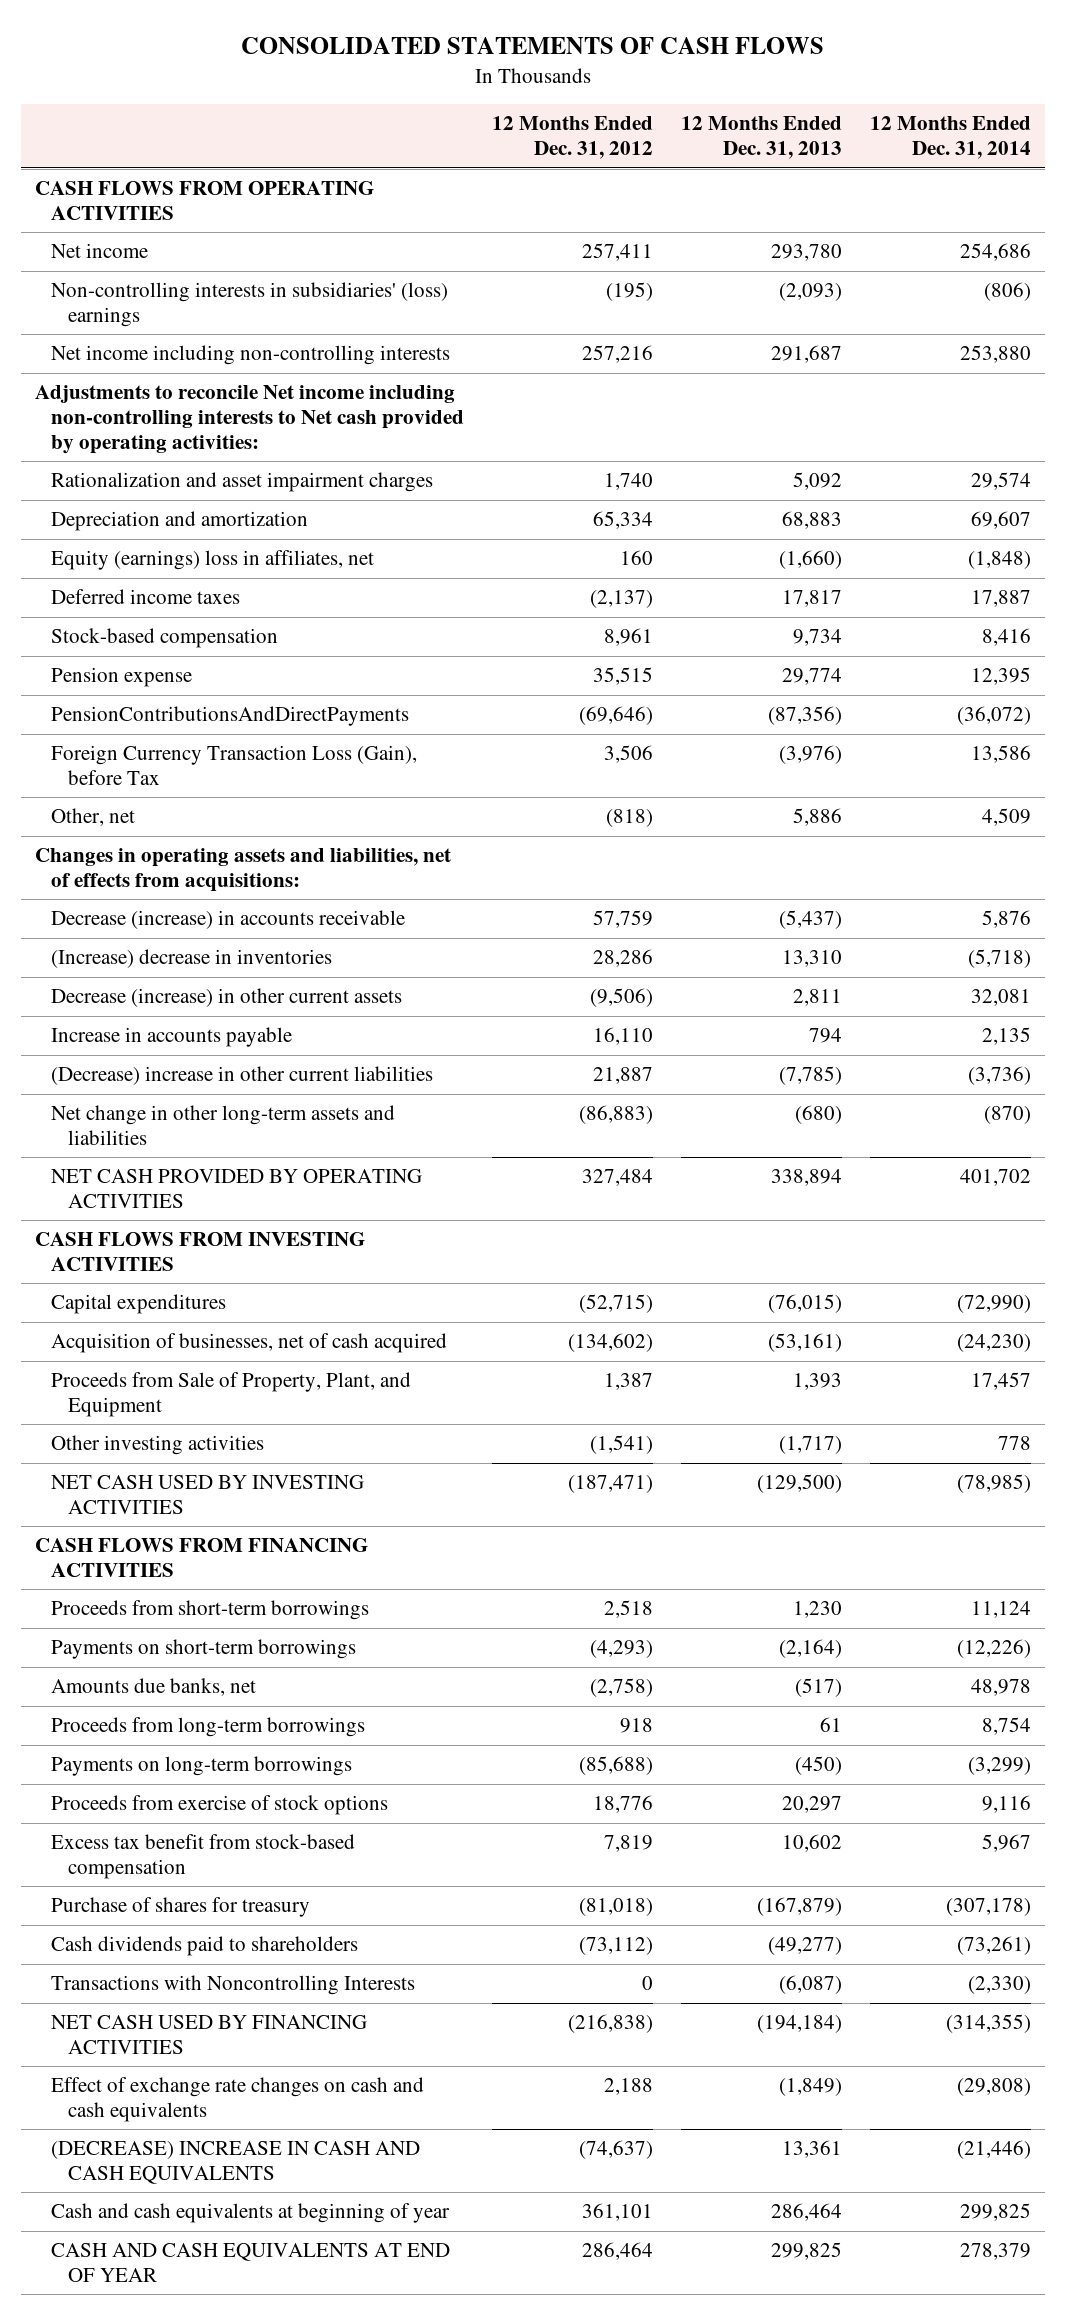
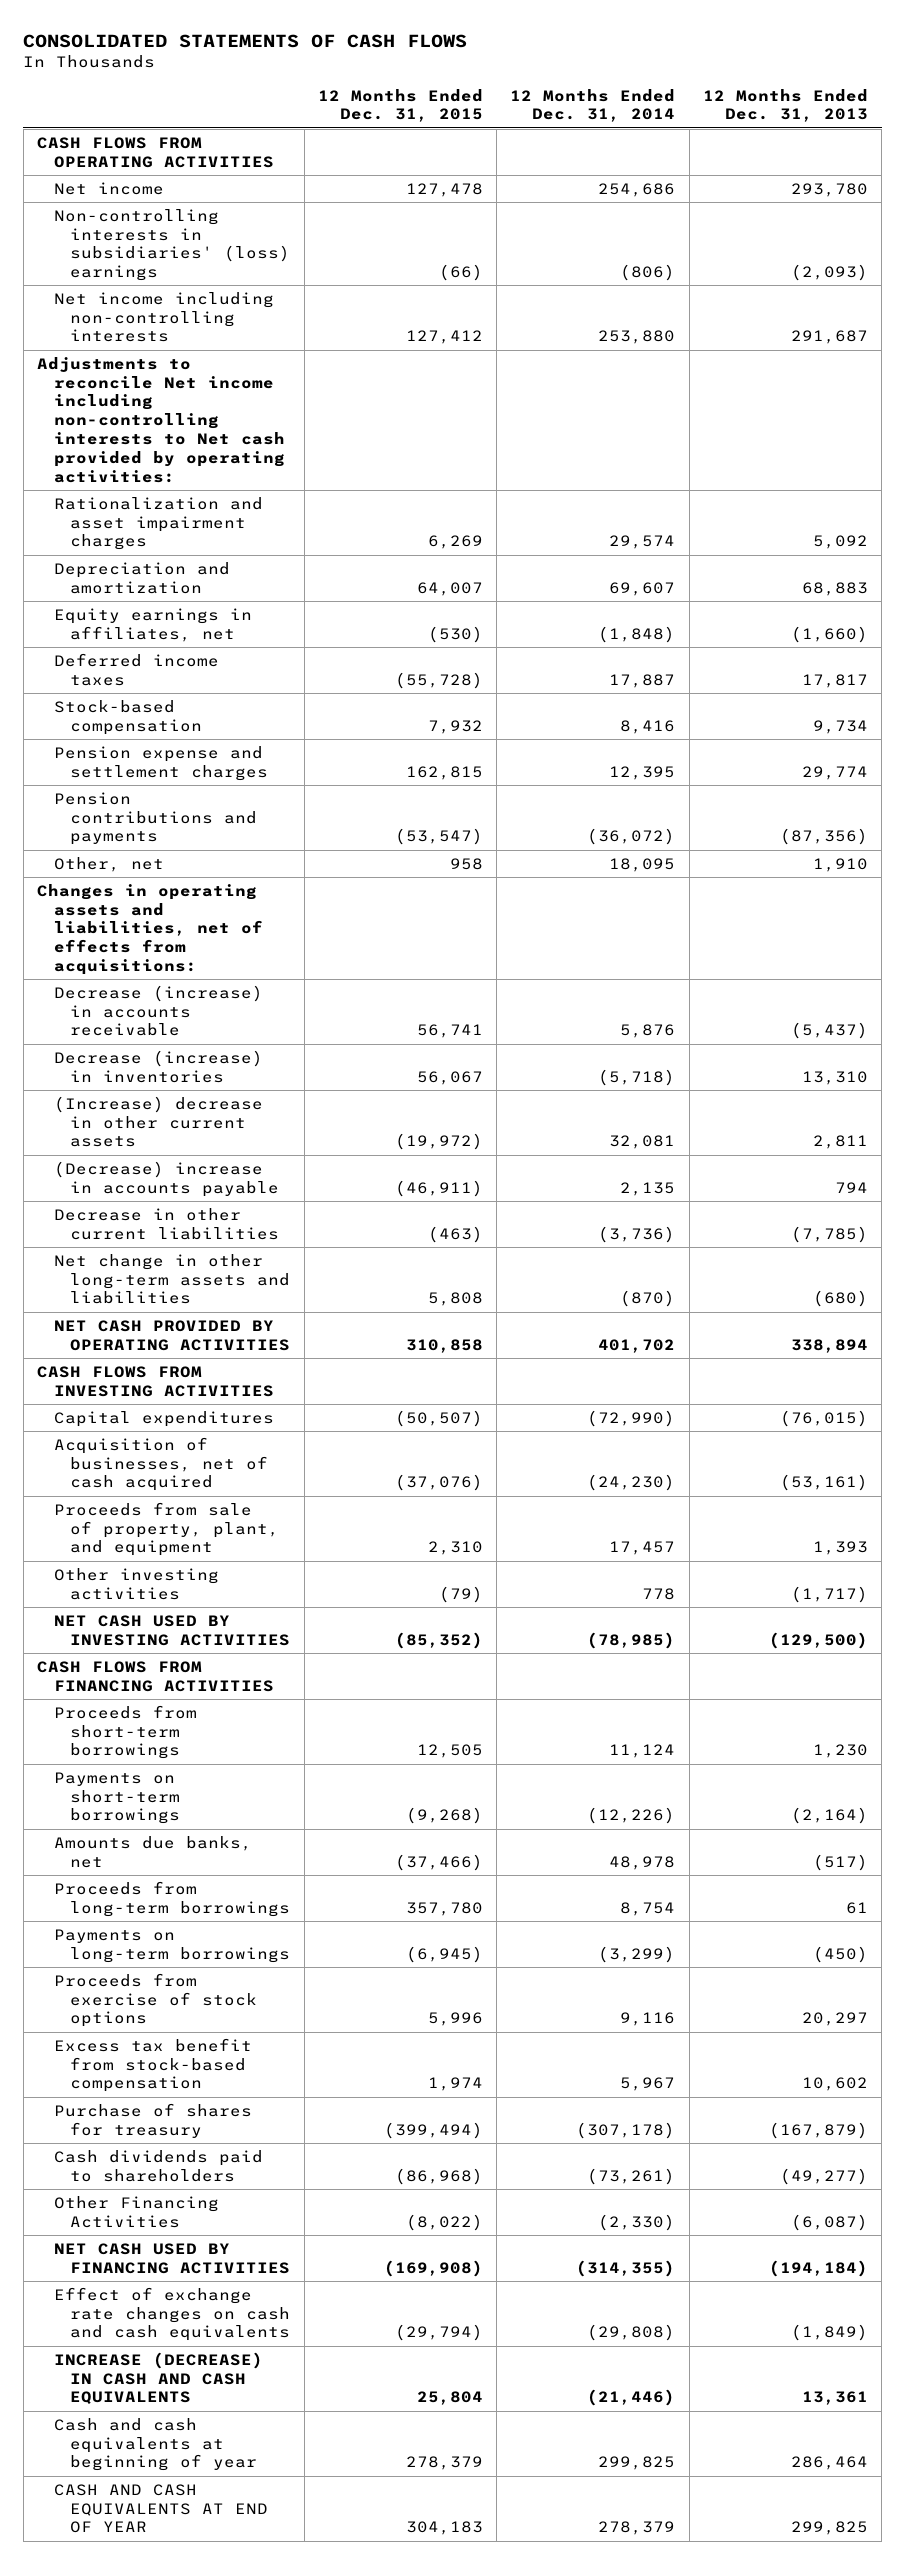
[492,116,654,160] 12 Months Ended Dec. 31, 2012 -> none
none -> [317,88,483,123] 12 Months Ended Dec. 31, 2015
[51,550,375,571] Equity (earnings) loss in affiliates, net -> [53,607,252,642] Equity earnings in affiliates, net
[51,745,418,786] Foreign Currency Transaction Loss (Gain), before Tax -> none
[51,667,193,688] Pension expense -> [53,745,269,781] Pension expense and settlement charges
[51,706,410,727] PensionContributionsAndDirectPayments -> [53,791,258,846] Pension contributions and payments
[793,808,843,827] 5,886 -> [813,857,869,872] 1,910
[981,808,1031,827] 4,509 -> [609,857,676,872] 18,095
[51,949,333,969] (Increase) decrease in inventories -> [53,1049,263,1083] Decrease (increase) in inventories
[51,988,403,1008] Decrease (increase) in other current assets -> [53,1095,263,1148] (Increase) decrease in other current assets
[51,1027,293,1048] Increase in accounts payable -> [53,1160,280,1197] (Decrease) increase in accounts payable
[51,1066,434,1086] (Decrease) increase in other current liabilities -> [53,1207,280,1240] Decrease in other current liabilities
[51,1372,412,1418] Proceeds from Sale of Property, Plant, and Equipment -> [53,1501,280,1557] Proceeds from sale of property, plant, and equipment
[51,1975,416,1996] Transactions with Noncontrolling Interests -> [53,2195,219,2228] Other Financing Activities
[51,2141,421,2185] (DECREASE) INCREASE IN CASH AND CASH EQUIVALENTS -> [53,2351,263,2406] INCREASE (DECREASE) IN CASH AND CASH EQUIVALENTS

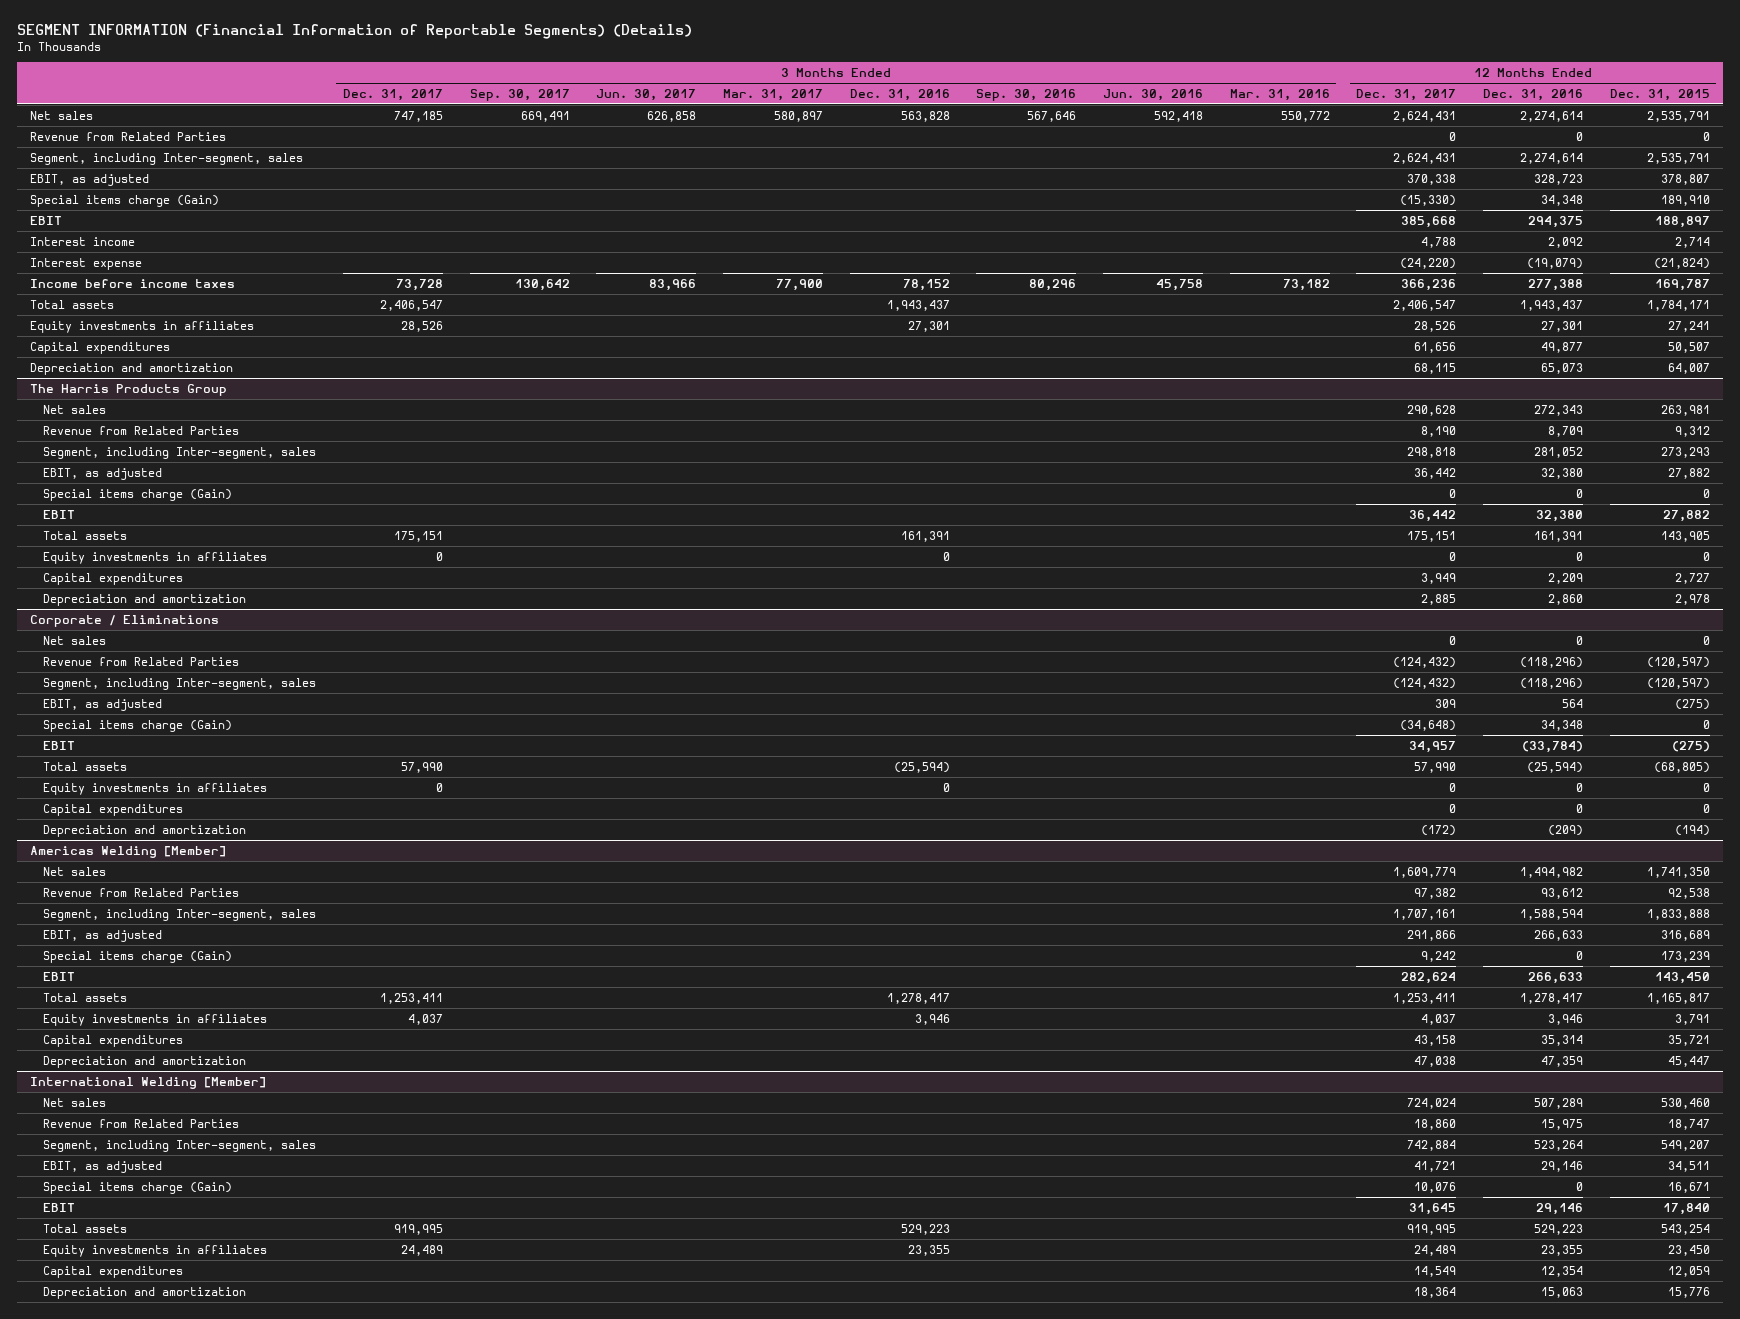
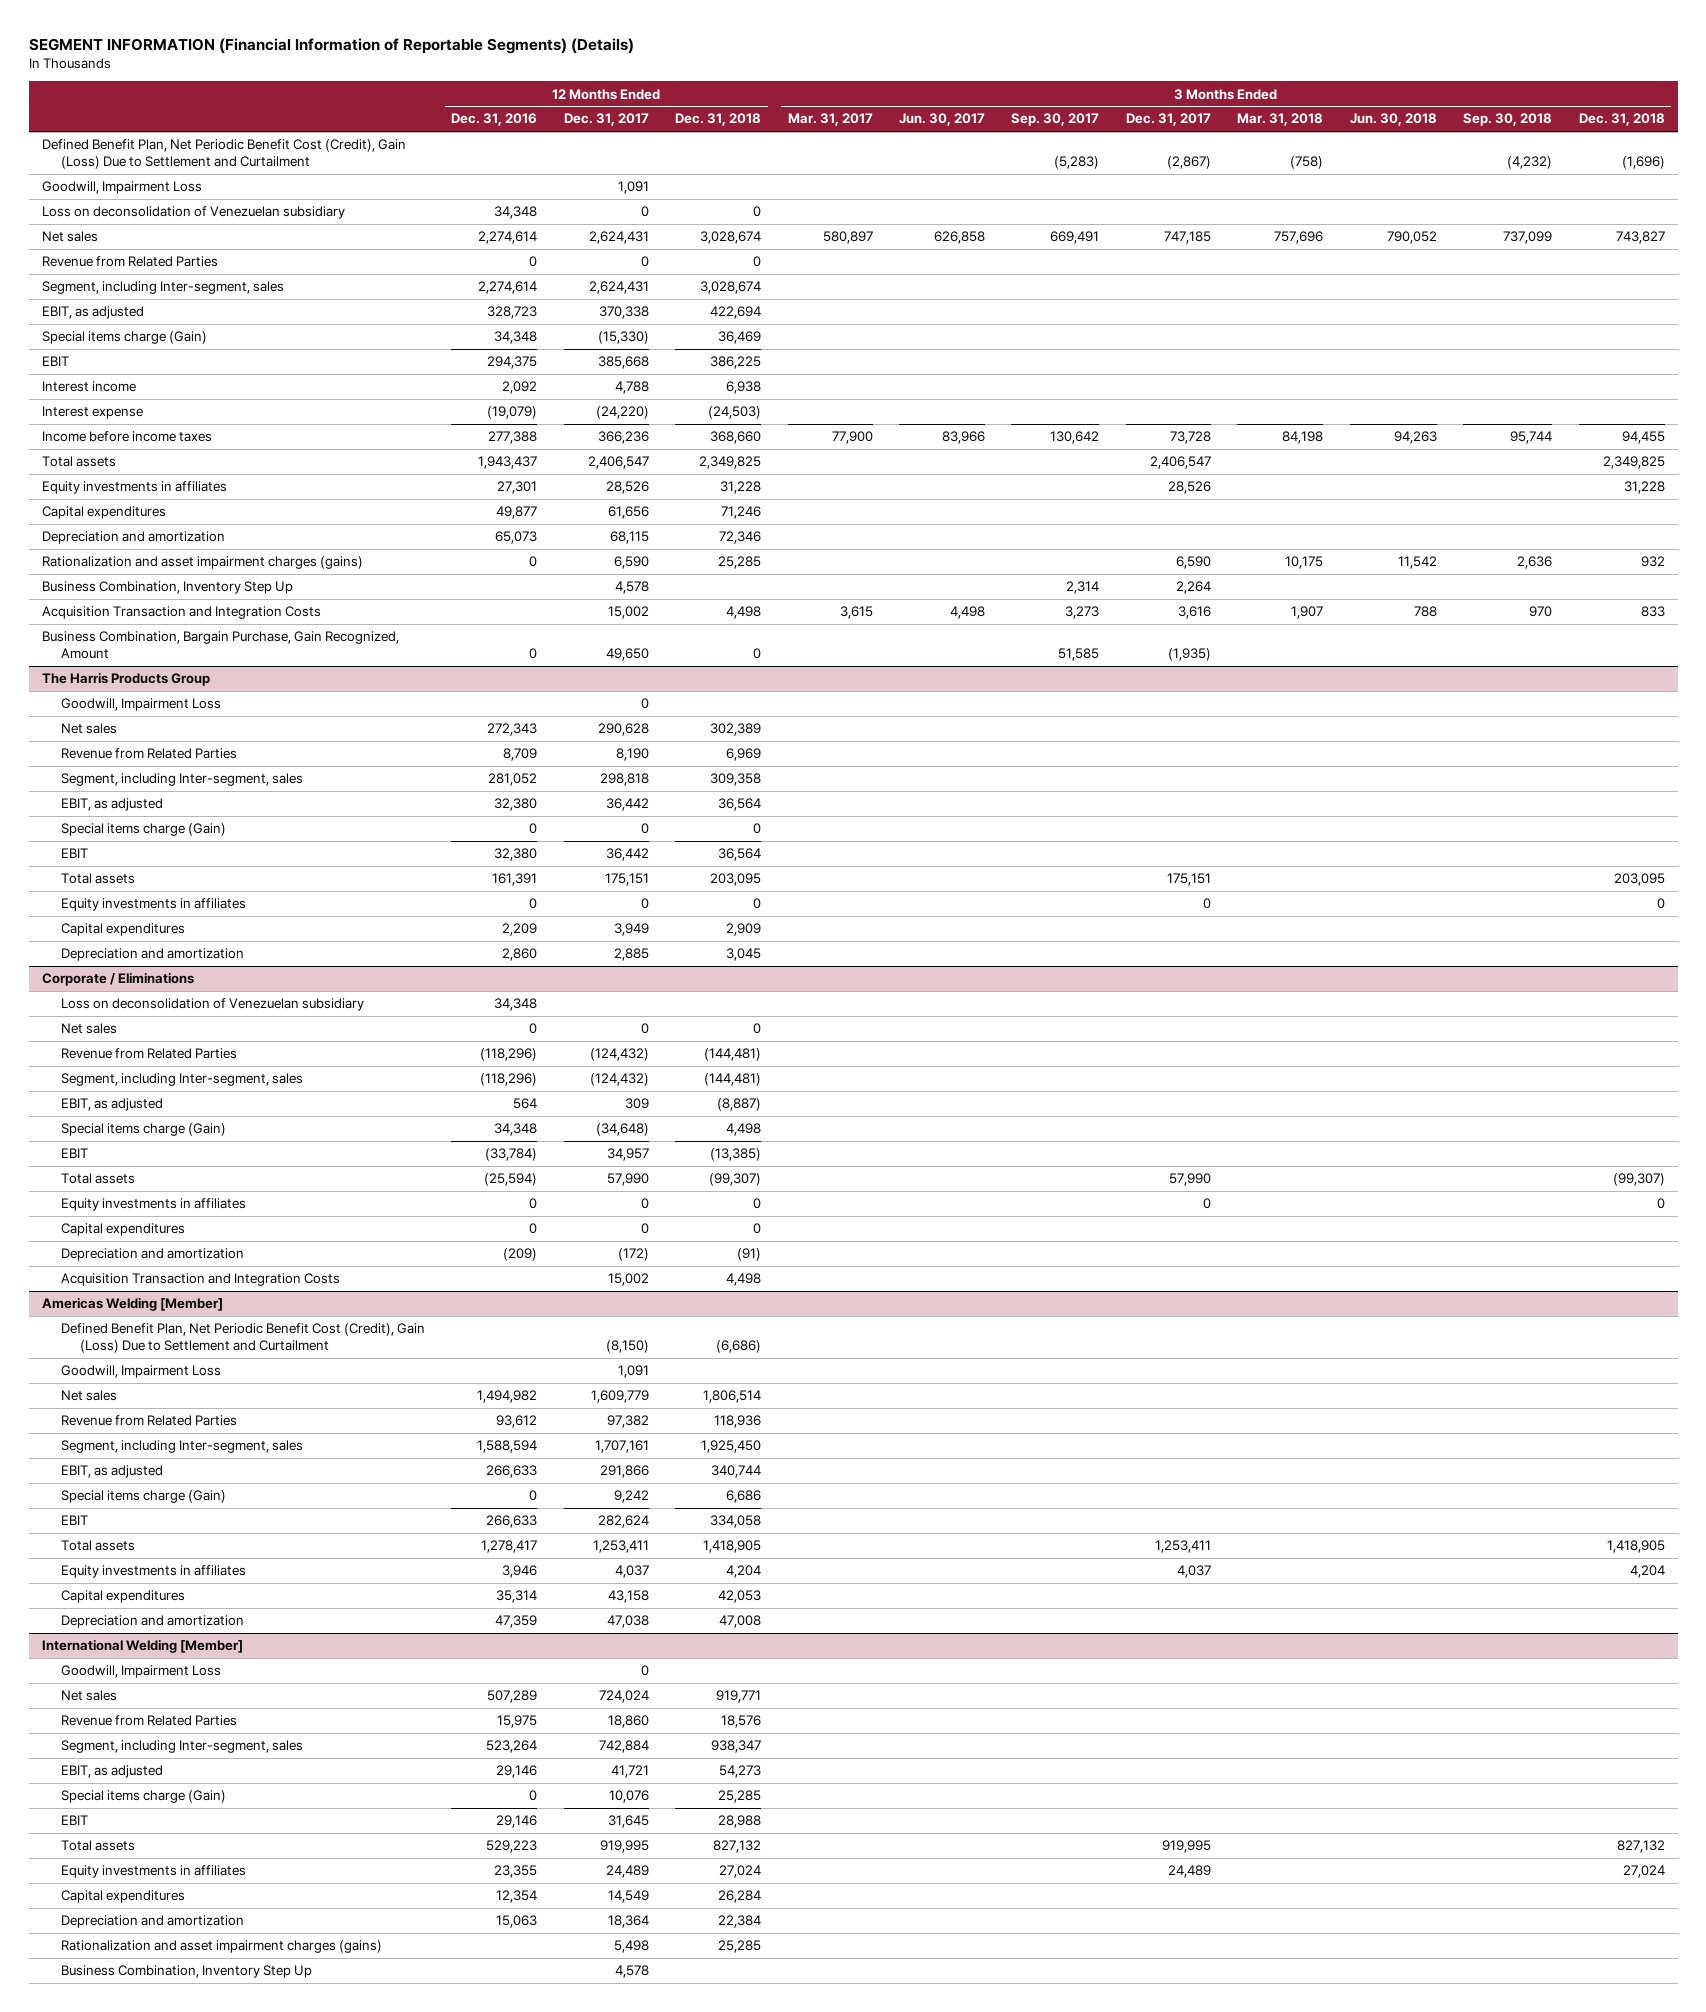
[849,88,950,101] Dec. 31, 2016 -> none
[976,88,1077,101] Sep. 30, 2016 -> none
[1103,88,1204,101] Jun. 30, 2016 -> none
[1229,88,1330,101] Mar. 31, 2016 -> none
[1609,88,1710,101] Dec. 31, 2015 -> none
none -> [675,113,762,127] Dec. 31, 2018
none -> [1237,113,1324,127] Mar. 31, 2018
none -> [1349,113,1437,127] Jun. 30, 2018
none -> [1463,113,1553,127] Sep. 30, 2018
none -> [1578,113,1665,127] Dec. 31, 2018
none -> [41,139,406,170] Defined Benefit Plan, Net Periodic Benefit Cost (Credit), Gain (Loss) Due to Settlement and Curtailment
none -> [41,181,202,195] Goodwill, Impairment Loss
none -> [41,206,345,220] Loss on deconsolidation of Venezuelan subsidiary
none -> [41,556,363,570] Rationalization and asset impairment charges (gains)
none -> [41,581,293,595] Business Combination, Inventory Step Up
none -> [41,606,321,620] Acquisition Transaction and Integration Costs
none -> [41,631,399,660] Business Combination, Bargain Purchase, Gain Recognized, Amount
none -> [60,698,221,712] Goodwill, Impairment Loss
none -> [60,998,364,1012] Loss on deconsolidation of Venezuelan subsidiary
none -> [60,1273,340,1287] Acquisition Transaction and Integration Costs
none -> [60,1323,425,1354] Defined Benefit Plan, Net Periodic Benefit Cost (Credit), Gain (Loss) Due to Settlement and Curtailment
none -> [60,1365,221,1379] Goodwill, Impairment Loss
none -> [60,1665,221,1679] Goodwill, Impairment Loss
none -> [60,1940,382,1954] Rationalization and asset impairment charges (gains)
none -> [60,1965,312,1979] Business Combination, Inventory Step Up

